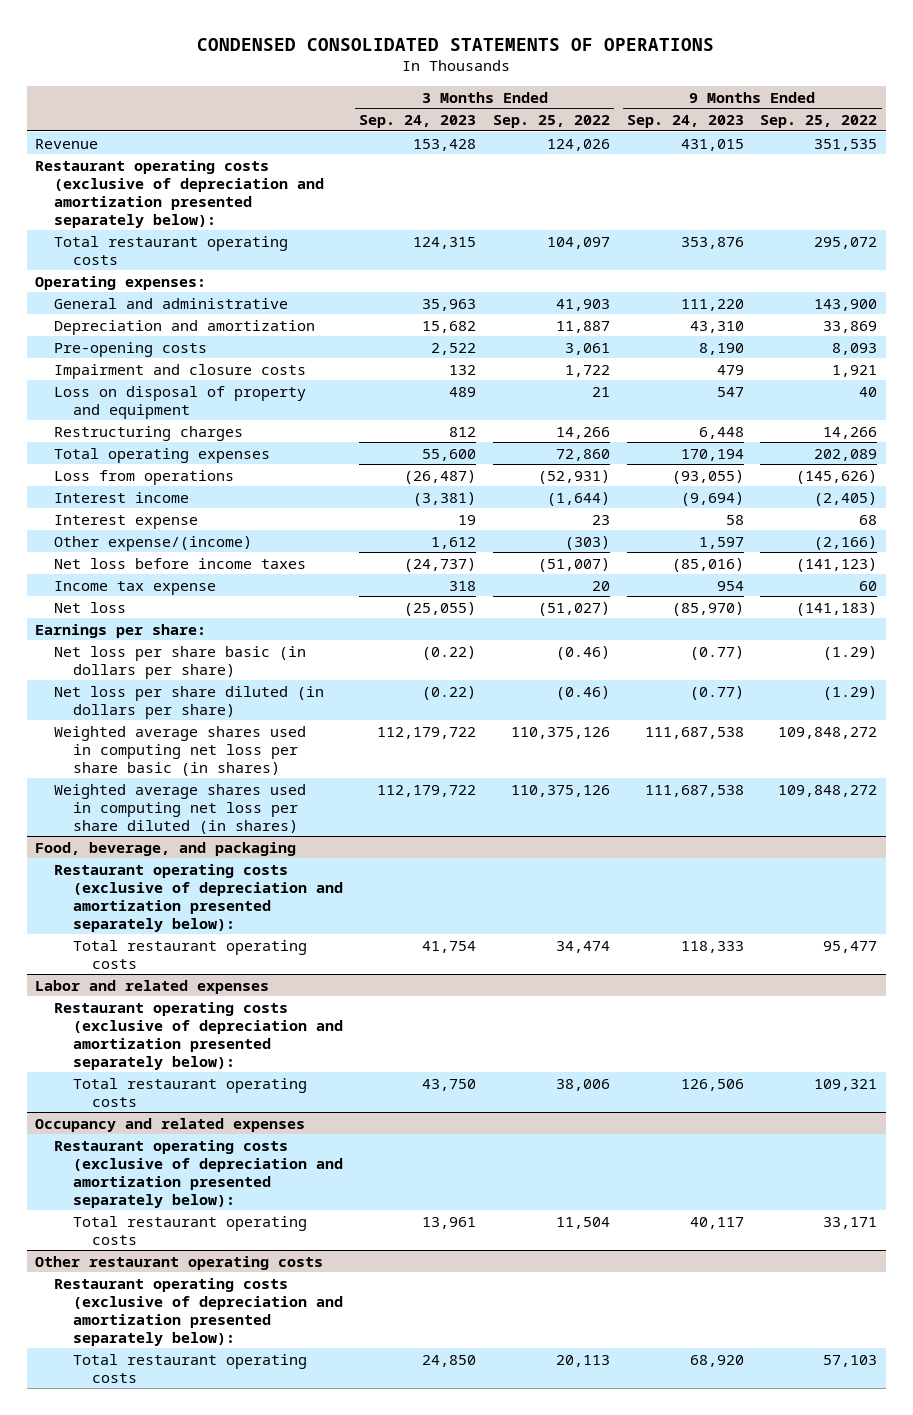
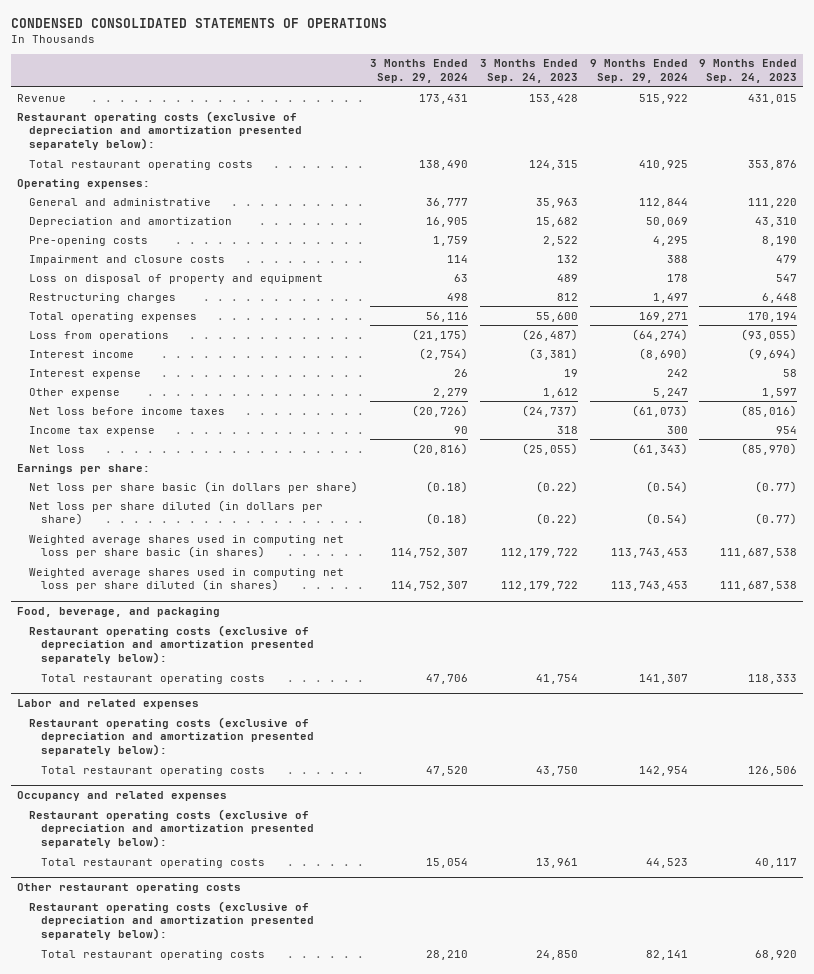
[493,115,611,129] Sep. 25, 2022 -> none
[760,115,878,129] Sep. 25, 2022 -> none
none -> [369,59,468,84] 3 Months Ended Sep. 29, 2024
none -> [589,59,688,84] 9 Months Ended Sep. 29, 2024
[54,535,253,551] Other expense/(income) -> [28,387,120,398] Other expense

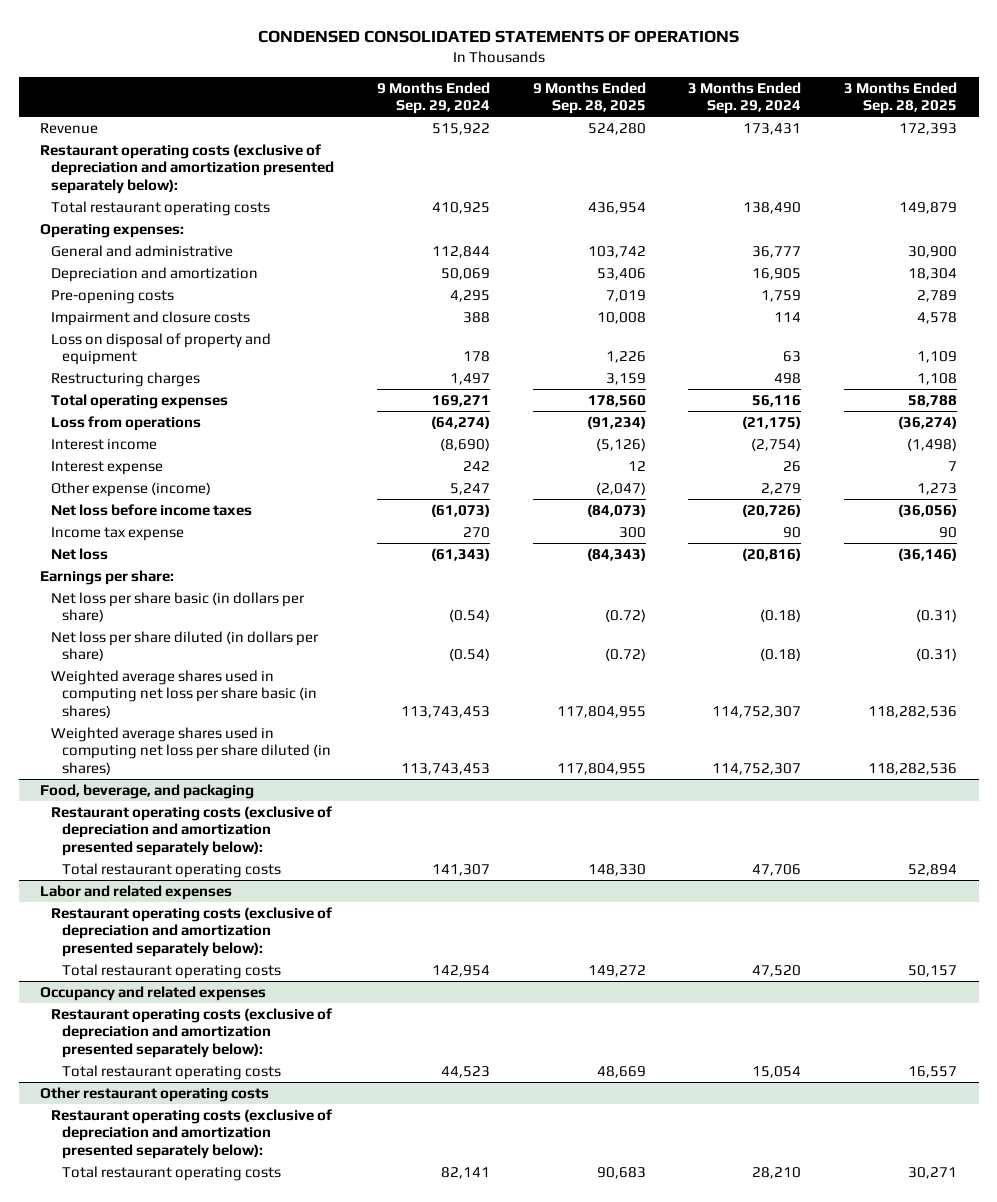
[479,59,578,84] 3 Months Ended Sep. 24, 2023 -> none
[699,59,798,84] 9 Months Ended Sep. 24, 2023 -> none
none -> [532,81,646,115] 9 Months Ended Sep. 28, 2025
none -> [844,81,958,115] 3 Months Ended Sep. 28, 2025
[28,387,120,398] Other expense -> [50,481,211,497] Other expense (income)
[666,425,688,434] 300 -> [462,526,490,538] 270

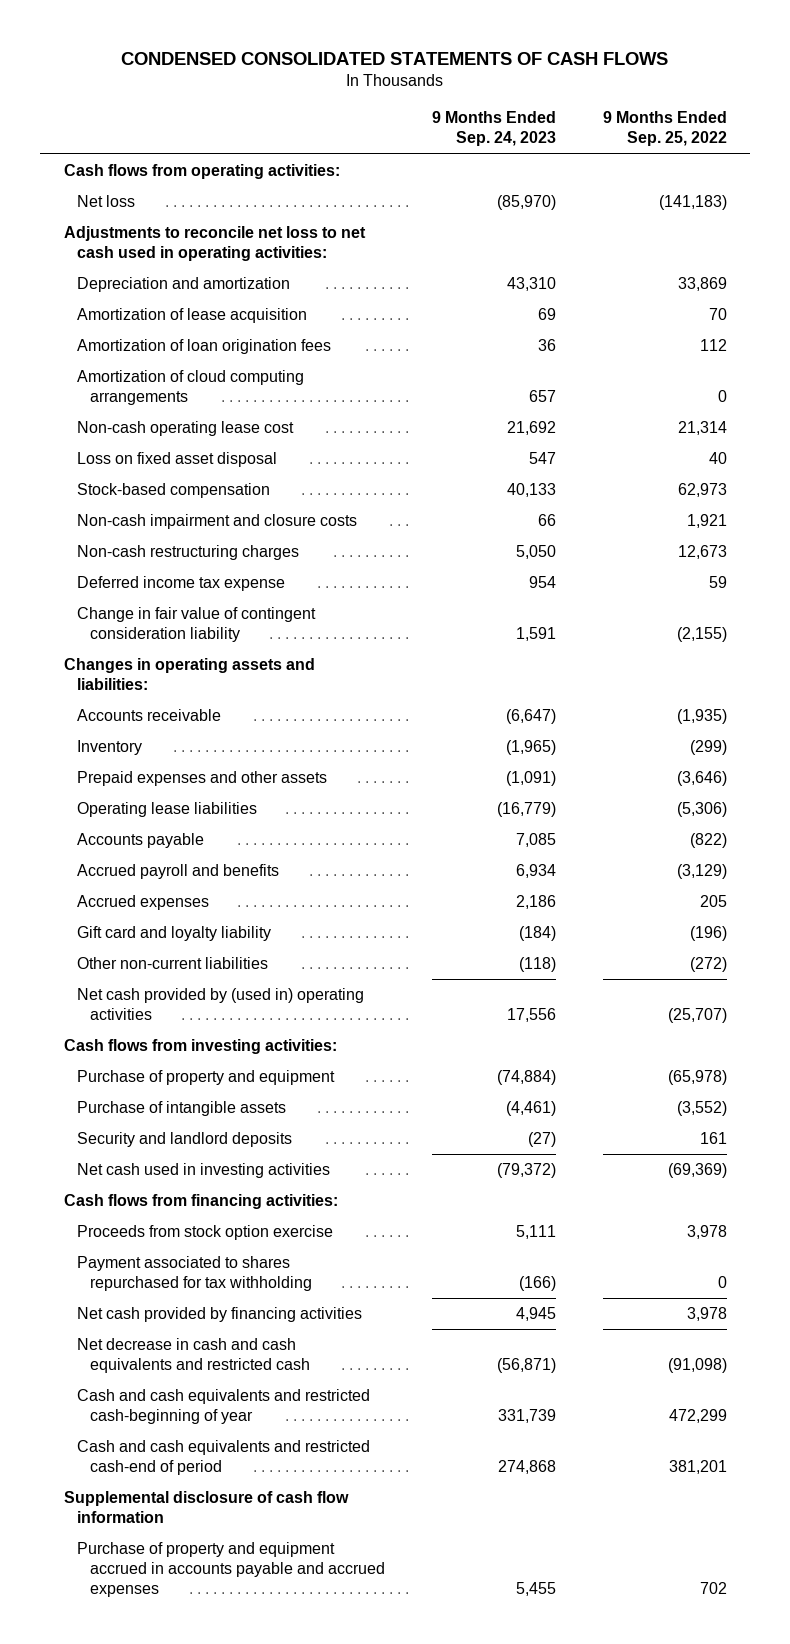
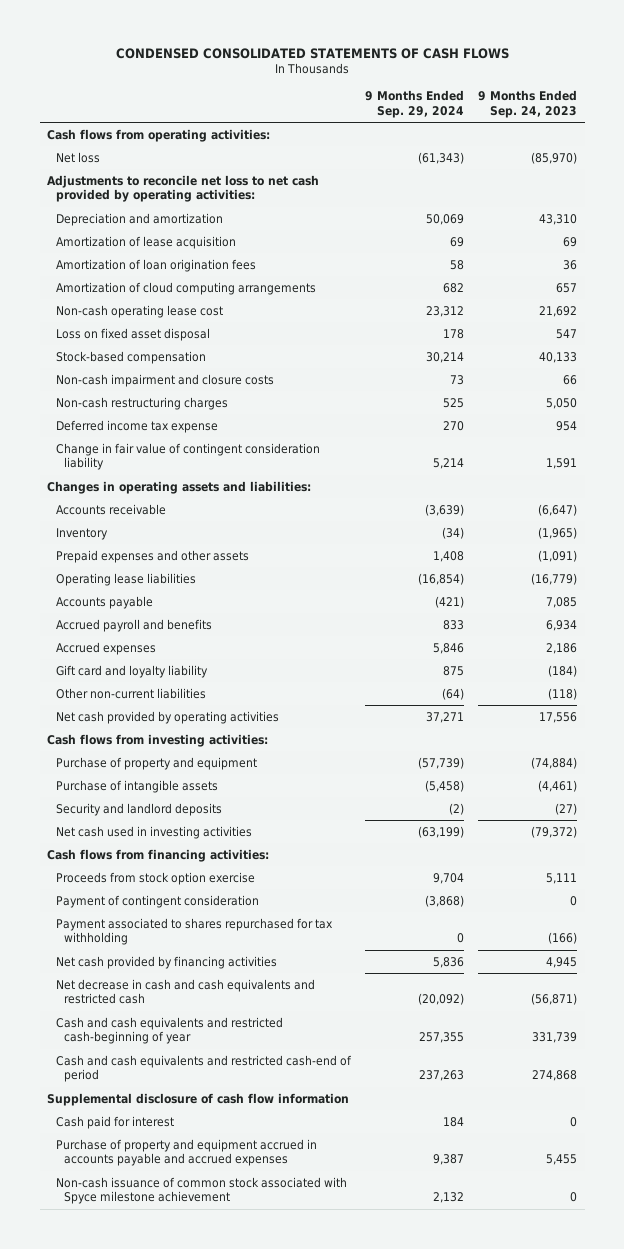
[602,111,727,147] 9 Months Ended Sep. 25, 2022 -> none
none -> [364,90,464,119] 9 Months Ended Sep. 29, 2024
[63,226,366,262] Adjustments to reconcile net loss to net cash used in operating activities: -> [47,174,320,203] Adjustments to reconcile net loss to net cash provided by operating activities:
[77,988,365,1021] Net cash provided by (used in) operating activities -> [55,710,279,724] Net cash provided by operating activities
none -> [55,894,259,908] Payment of contingent consideration
none -> [55,1115,174,1129] Cash paid for interest
none -> [55,1176,347,1205] Non-cash issuance of common stock associated with Spyce milestone achievement

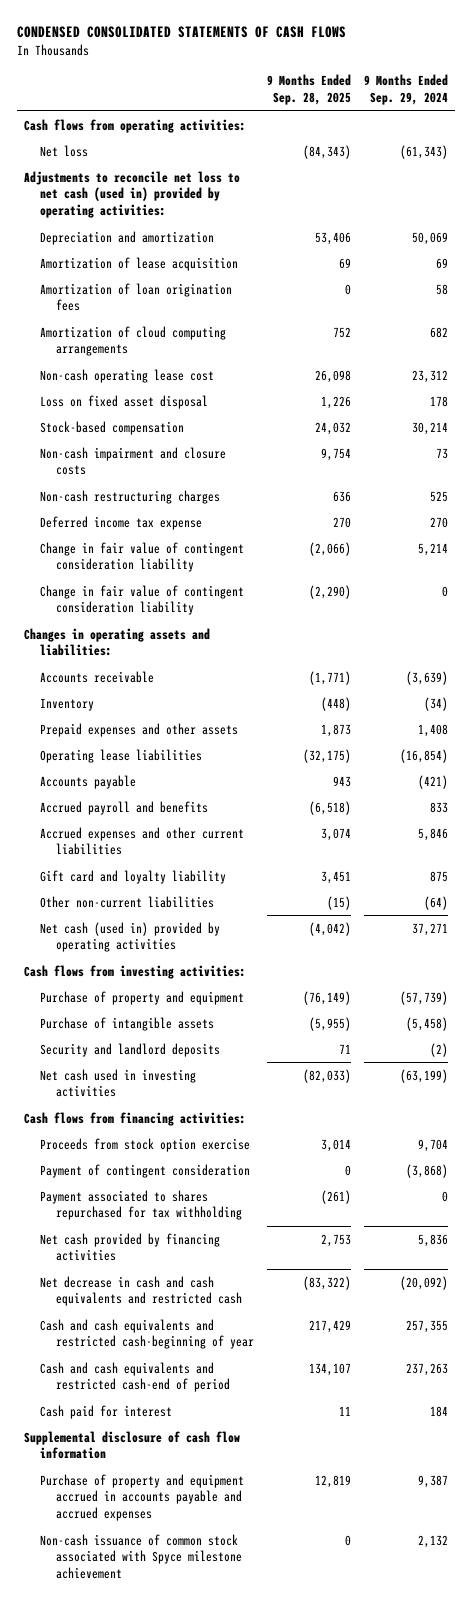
[478,90,578,119] 9 Months Ended Sep. 24, 2023 -> none
none -> [266,74,351,106] 9 Months Ended Sep. 28, 2025
[47,174,320,203] Adjustments to reconcile net loss to net cash provided by operating activities: -> [24,170,241,219] Adjustments to reconcile net loss to net cash (used in) provided by operating activities:
none -> [39,584,244,616] Change in fair value of contingent consideration liability
[55,641,156,655] Accrued expenses -> [39,826,244,856] Accrued expenses and other current liabilities
[55,710,279,724] Net cash provided by operating activities -> [39,921,220,953] Net cash (used in) provided by operating activities
[47,1092,350,1106] Supplemental disclosure of cash flow information -> [24,1430,241,1460] Supplemental disclosure of cash flow information

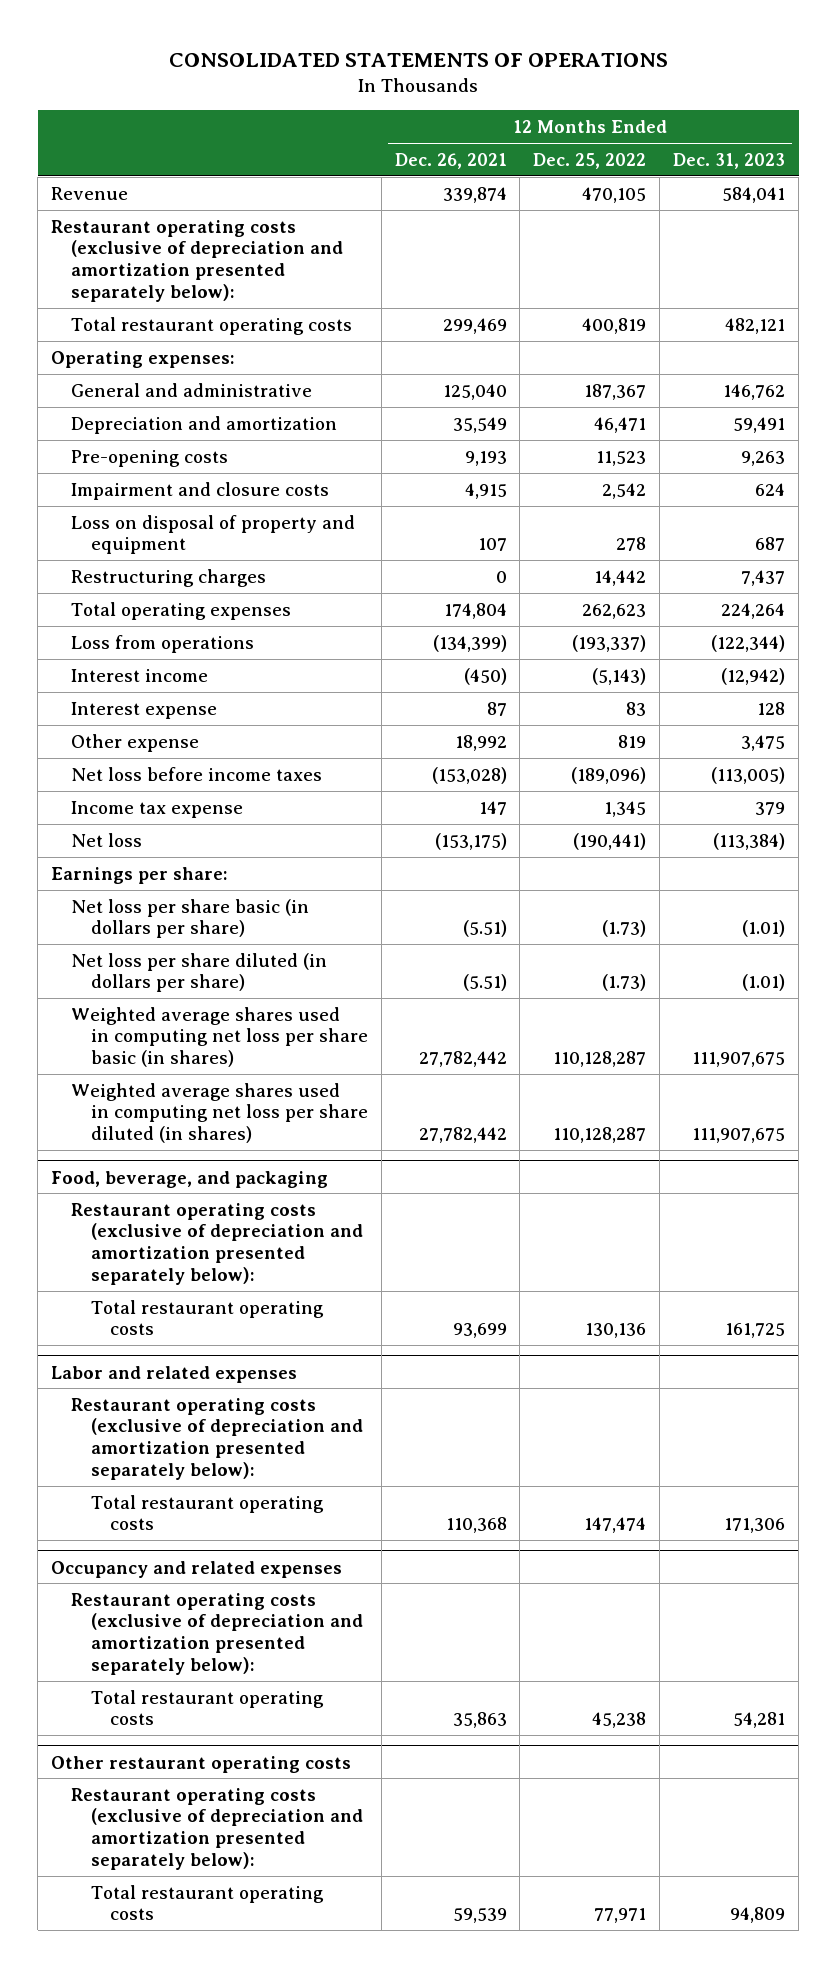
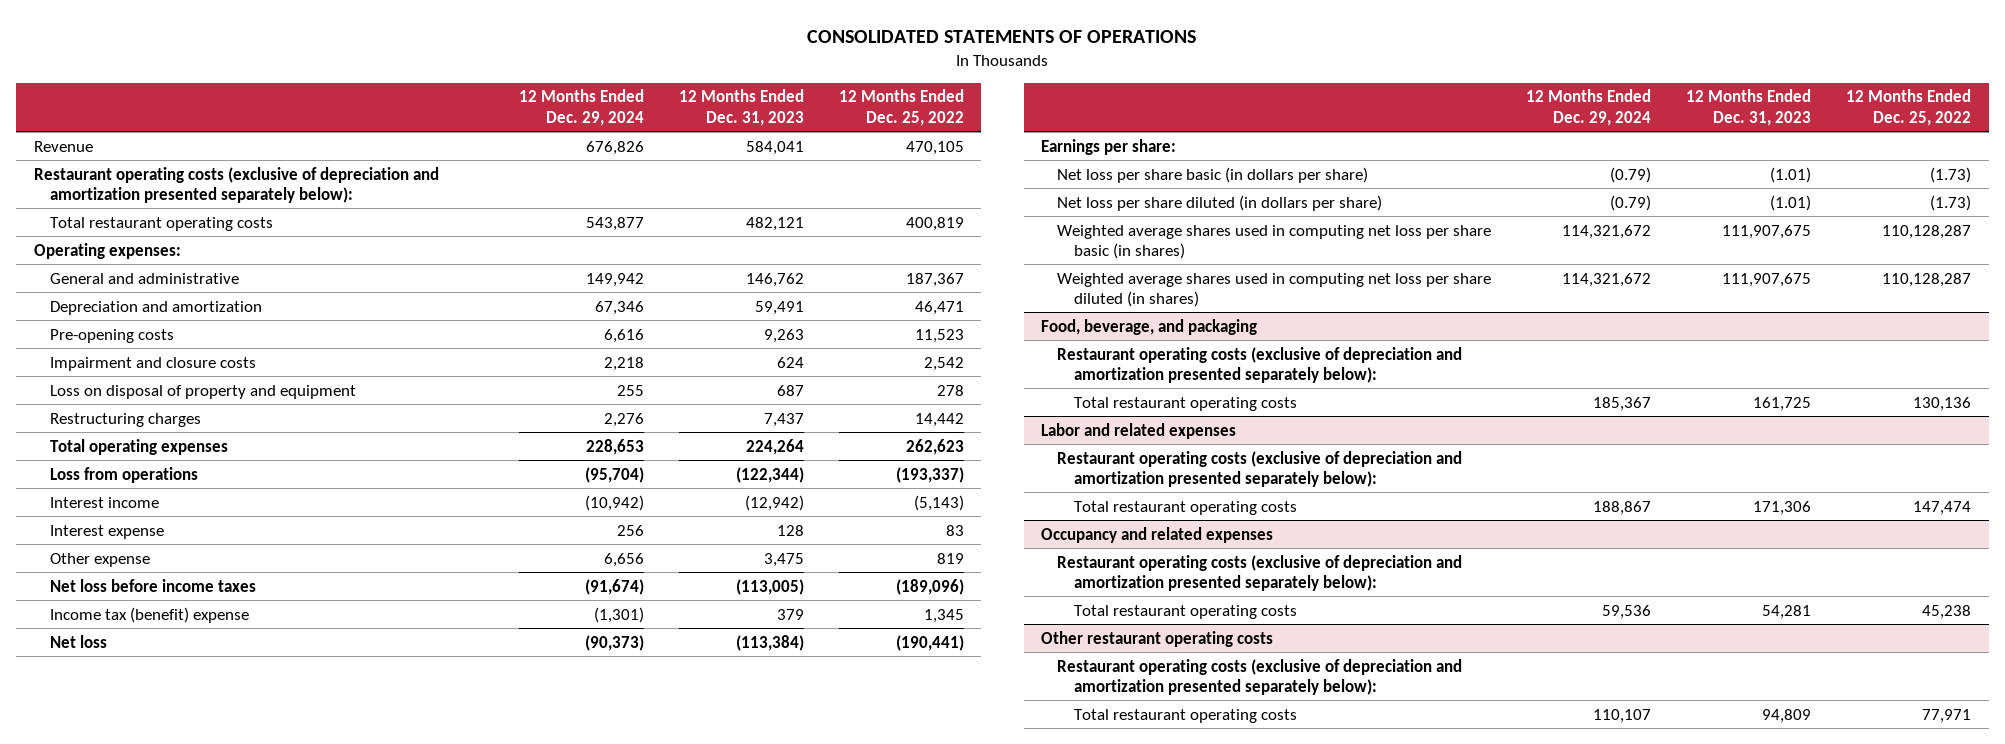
[394,152,507,169] Dec. 26, 2021 -> none
none -> [519,89,645,126] 12 Months Ended Dec. 29, 2024
[70,800,243,818] Income tax expense -> [50,606,250,623] Income tax (benefit) expense

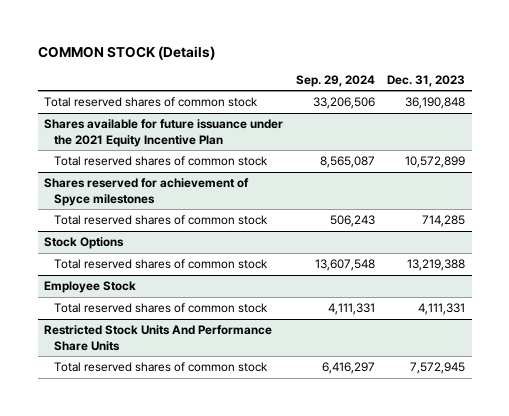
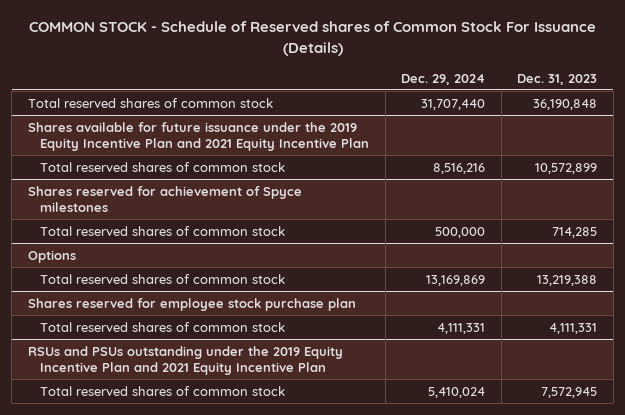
[37,45,215,60] COMMON STOCK (Details) -> [28,21,596,56] COMMON STOCK - Schedule of Reserved shares of Common Stock For Issuance (Details)
[295,74,375,87] Sep. 29, 2024 -> none
none -> [401,73,486,85] Dec. 29, 2024
[44,119,284,147] Shares available for future issuance under the 2021 Equity Incentive Plan -> [28,121,369,151] Shares available for future issuance under the 2019 Equity Incentive Plan and 2021 Equity Incentive Plan
[44,237,125,250] Stock Options -> [28,249,77,263] Options
[44,281,137,294] Employee Stock -> [28,297,357,311] Shares reserved for employee stock purchase plan
[44,325,273,351] Restricted Stock Units And Performance Share Units -> [28,345,344,375] RSUs and PSUs outstanding under the 2019 Equity Incentive Plan and 2021 Equity Incentive Plan

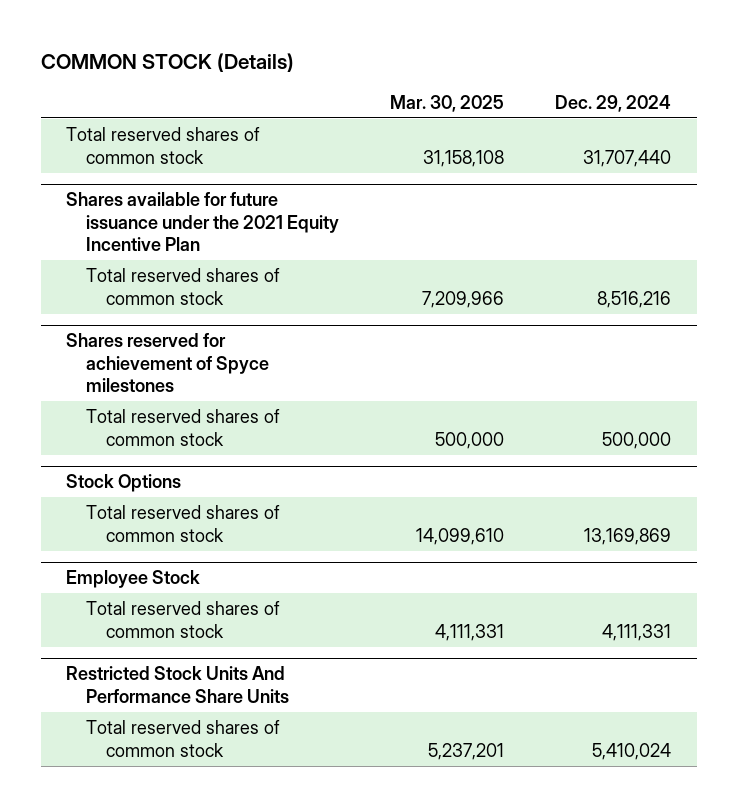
[28,21,596,56] COMMON STOCK - Schedule of Reserved shares of Common Stock For Issuance (Details) -> [40,52,294,72] COMMON STOCK (Details)
[517,73,598,85] Dec. 31, 2023 -> none
none -> [390,94,505,112] Mar. 30, 2025
[28,121,369,151] Shares available for future issuance under the 2019 Equity Incentive Plan and 2021 Equity Incentive Plan -> [66,192,340,252] Shares available for future issuance under the 2021 Equity Incentive Plan
[28,249,77,263] Options -> [66,474,182,493] Stock Options
[28,297,357,311] Shares reserved for employee stock purchase plan -> [66,570,201,589] Employee Stock
[28,345,344,375] RSUs and PSUs outstanding under the 2019 Equity Incentive Plan and 2021 Equity Incentive Plan -> [66,666,290,703] Restricted Stock Units And Performance Share Units

